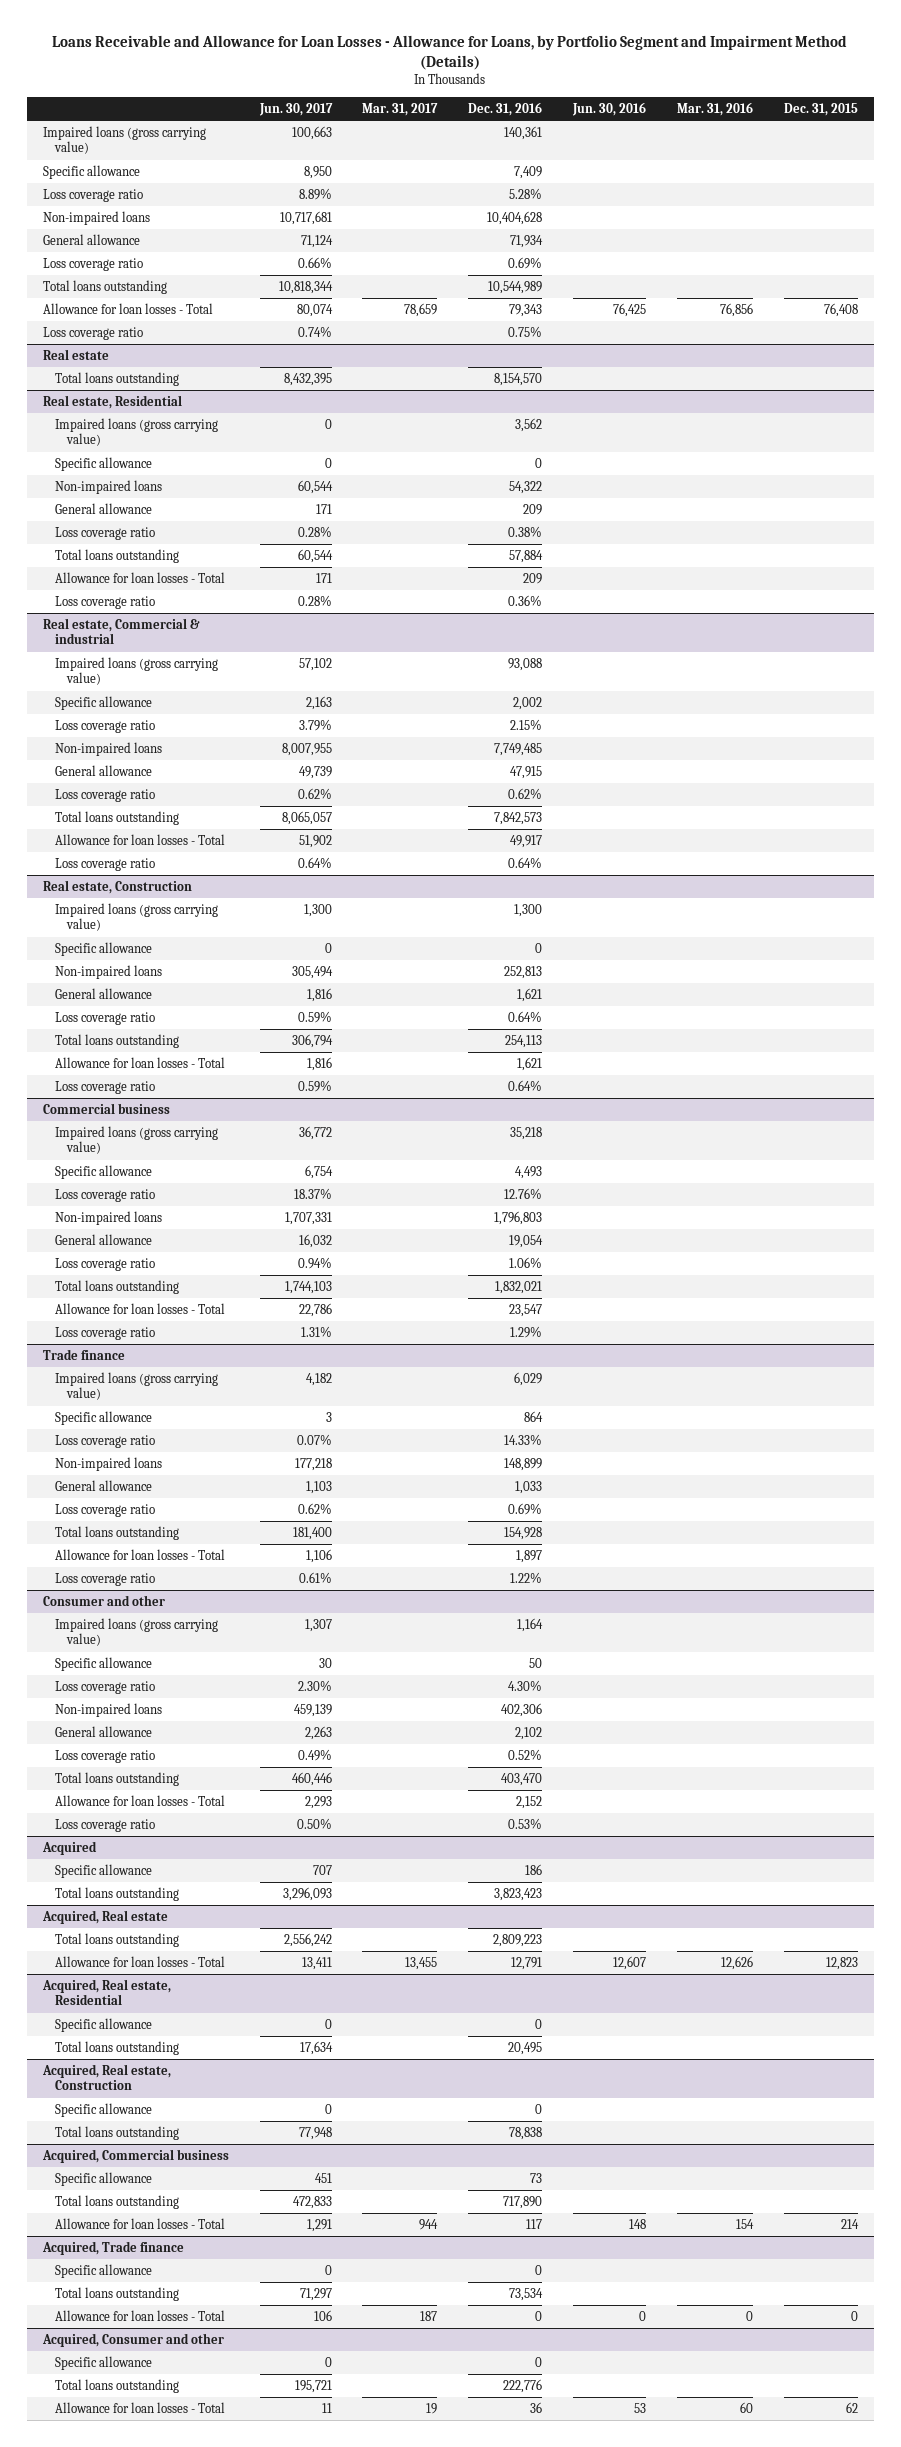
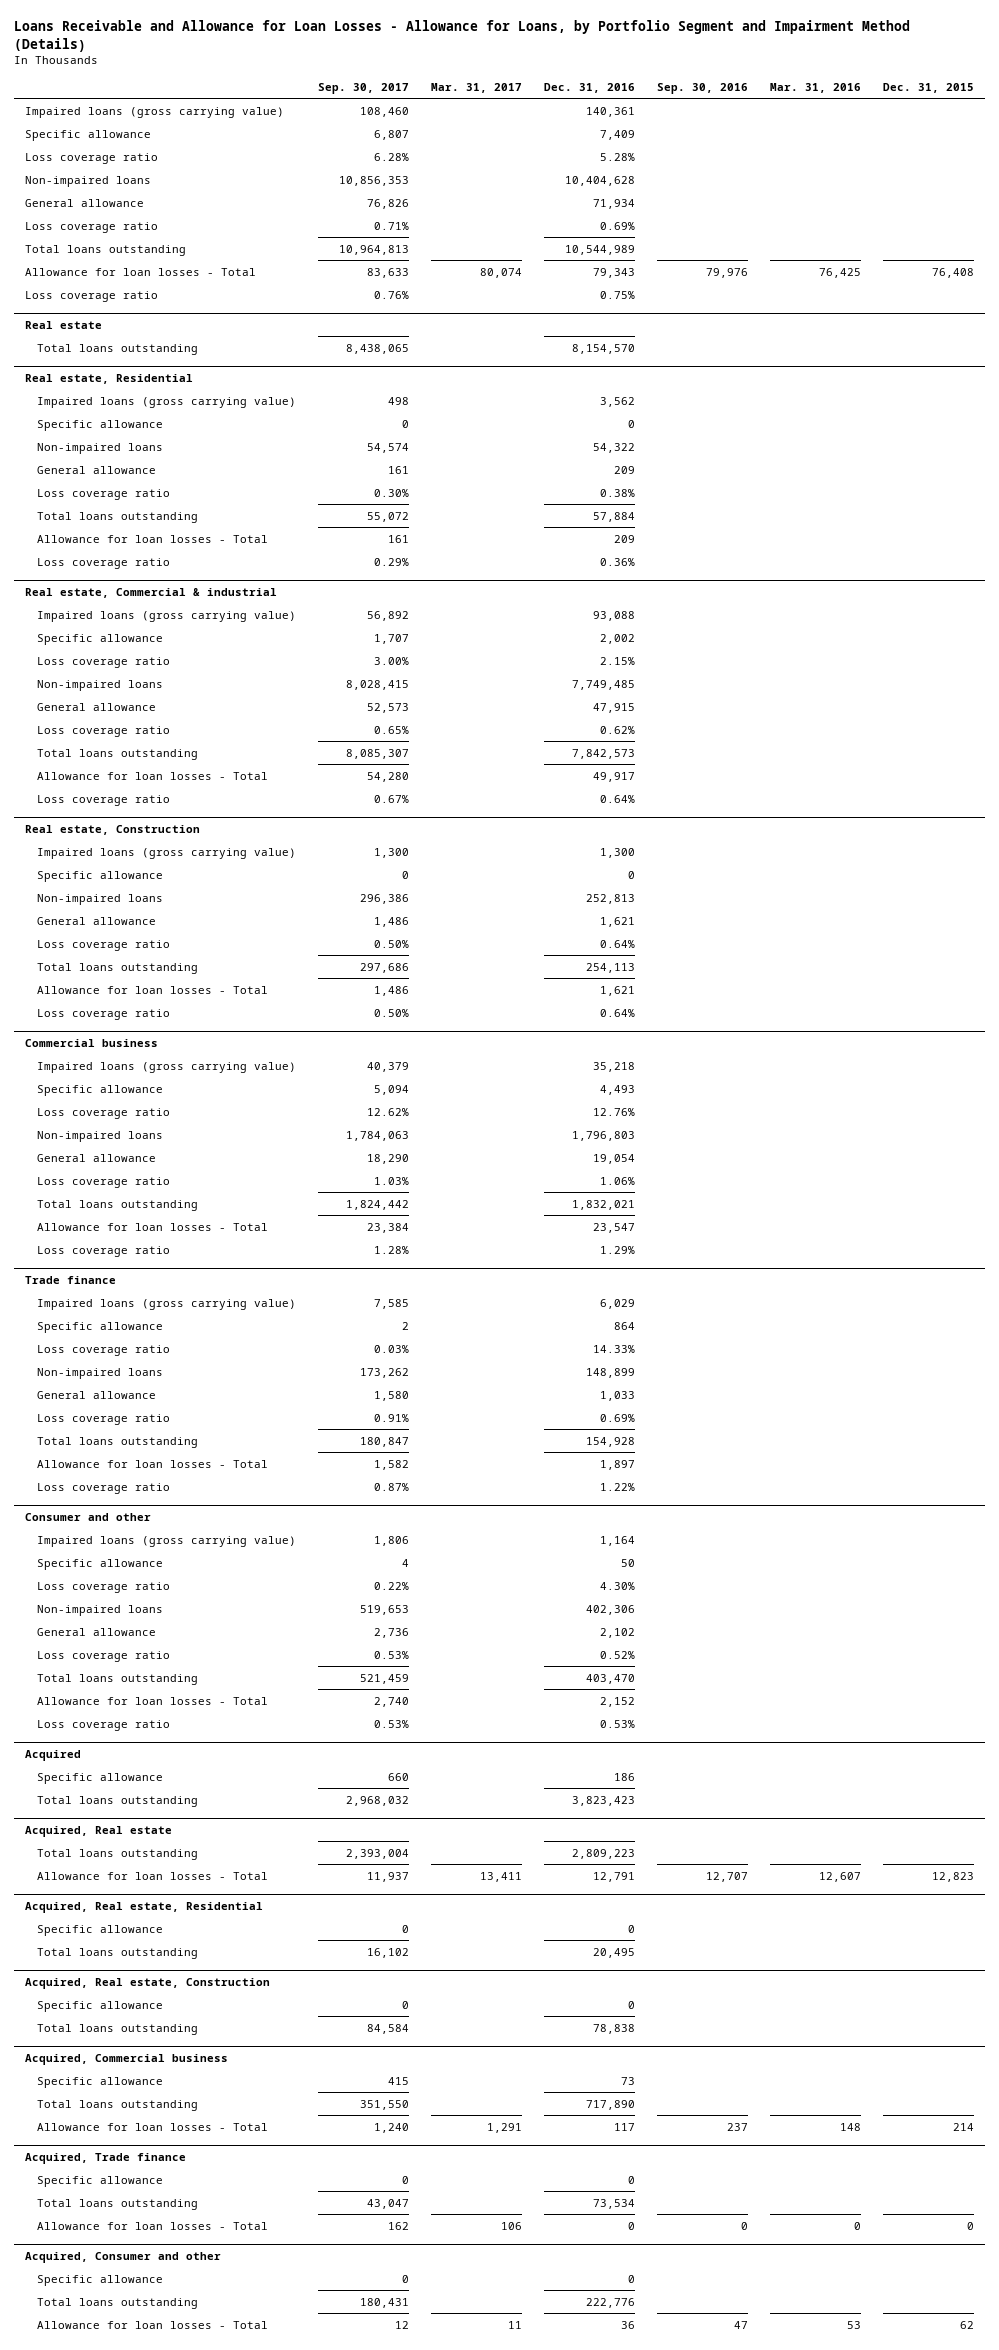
[258,103,333,117] Jun. 30, 2017 -> none
[572,102,647,117] Jun. 30, 2016 -> none
none -> [318,82,410,94] Sep. 30, 2017
none -> [657,82,749,94] Sep. 30, 2016
[404,302,438,317] 78,659 -> [480,267,523,278] 80,074
[720,302,754,317] 76,856 -> [819,267,862,278] 76,425
[405,1956,438,1970] 13,455 -> [480,1871,523,1882] 13,411
[721,1955,754,1970] 12,626 -> [819,1871,862,1882] 12,607
[419,2218,439,2230] 944 -> [487,2122,523,2133] 1,291
[736,2218,755,2229] 154 -> [840,2122,862,2131] 148
[420,2310,438,2321] 187 -> [501,2221,523,2230] 106
[426,2402,438,2414] 19 -> [508,2320,523,2329] 11
[740,2401,754,2413] 60 -> [847,2320,862,2329] 53

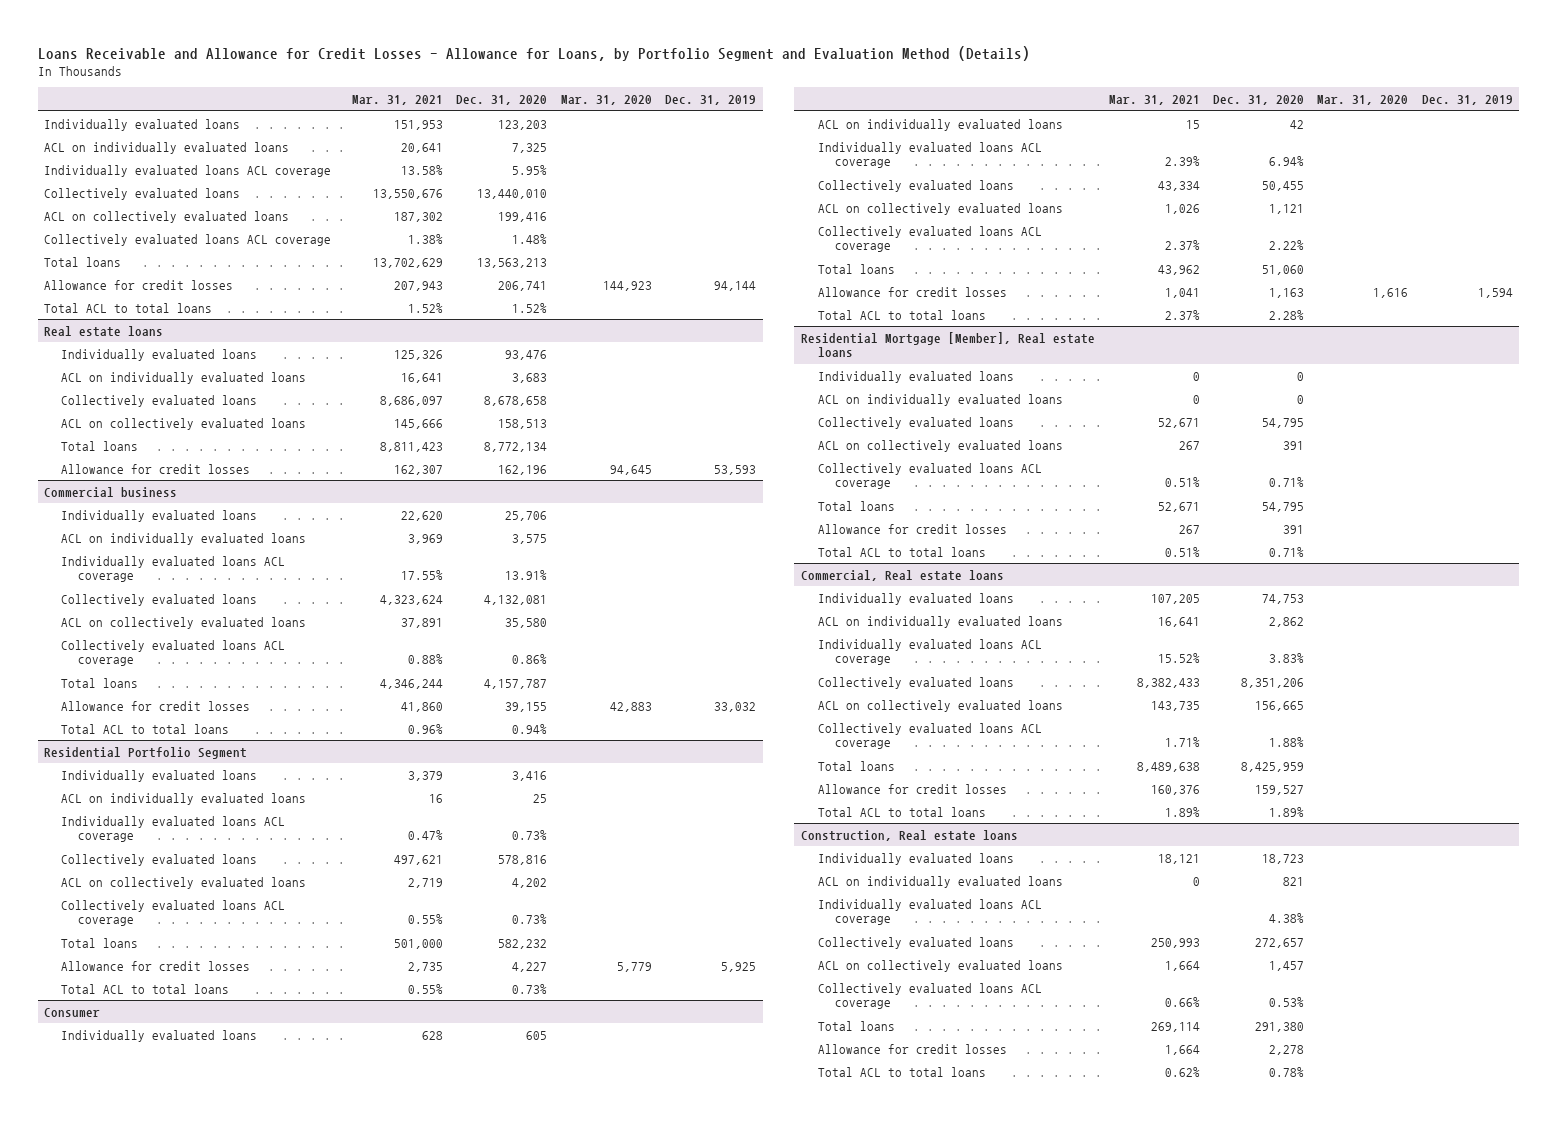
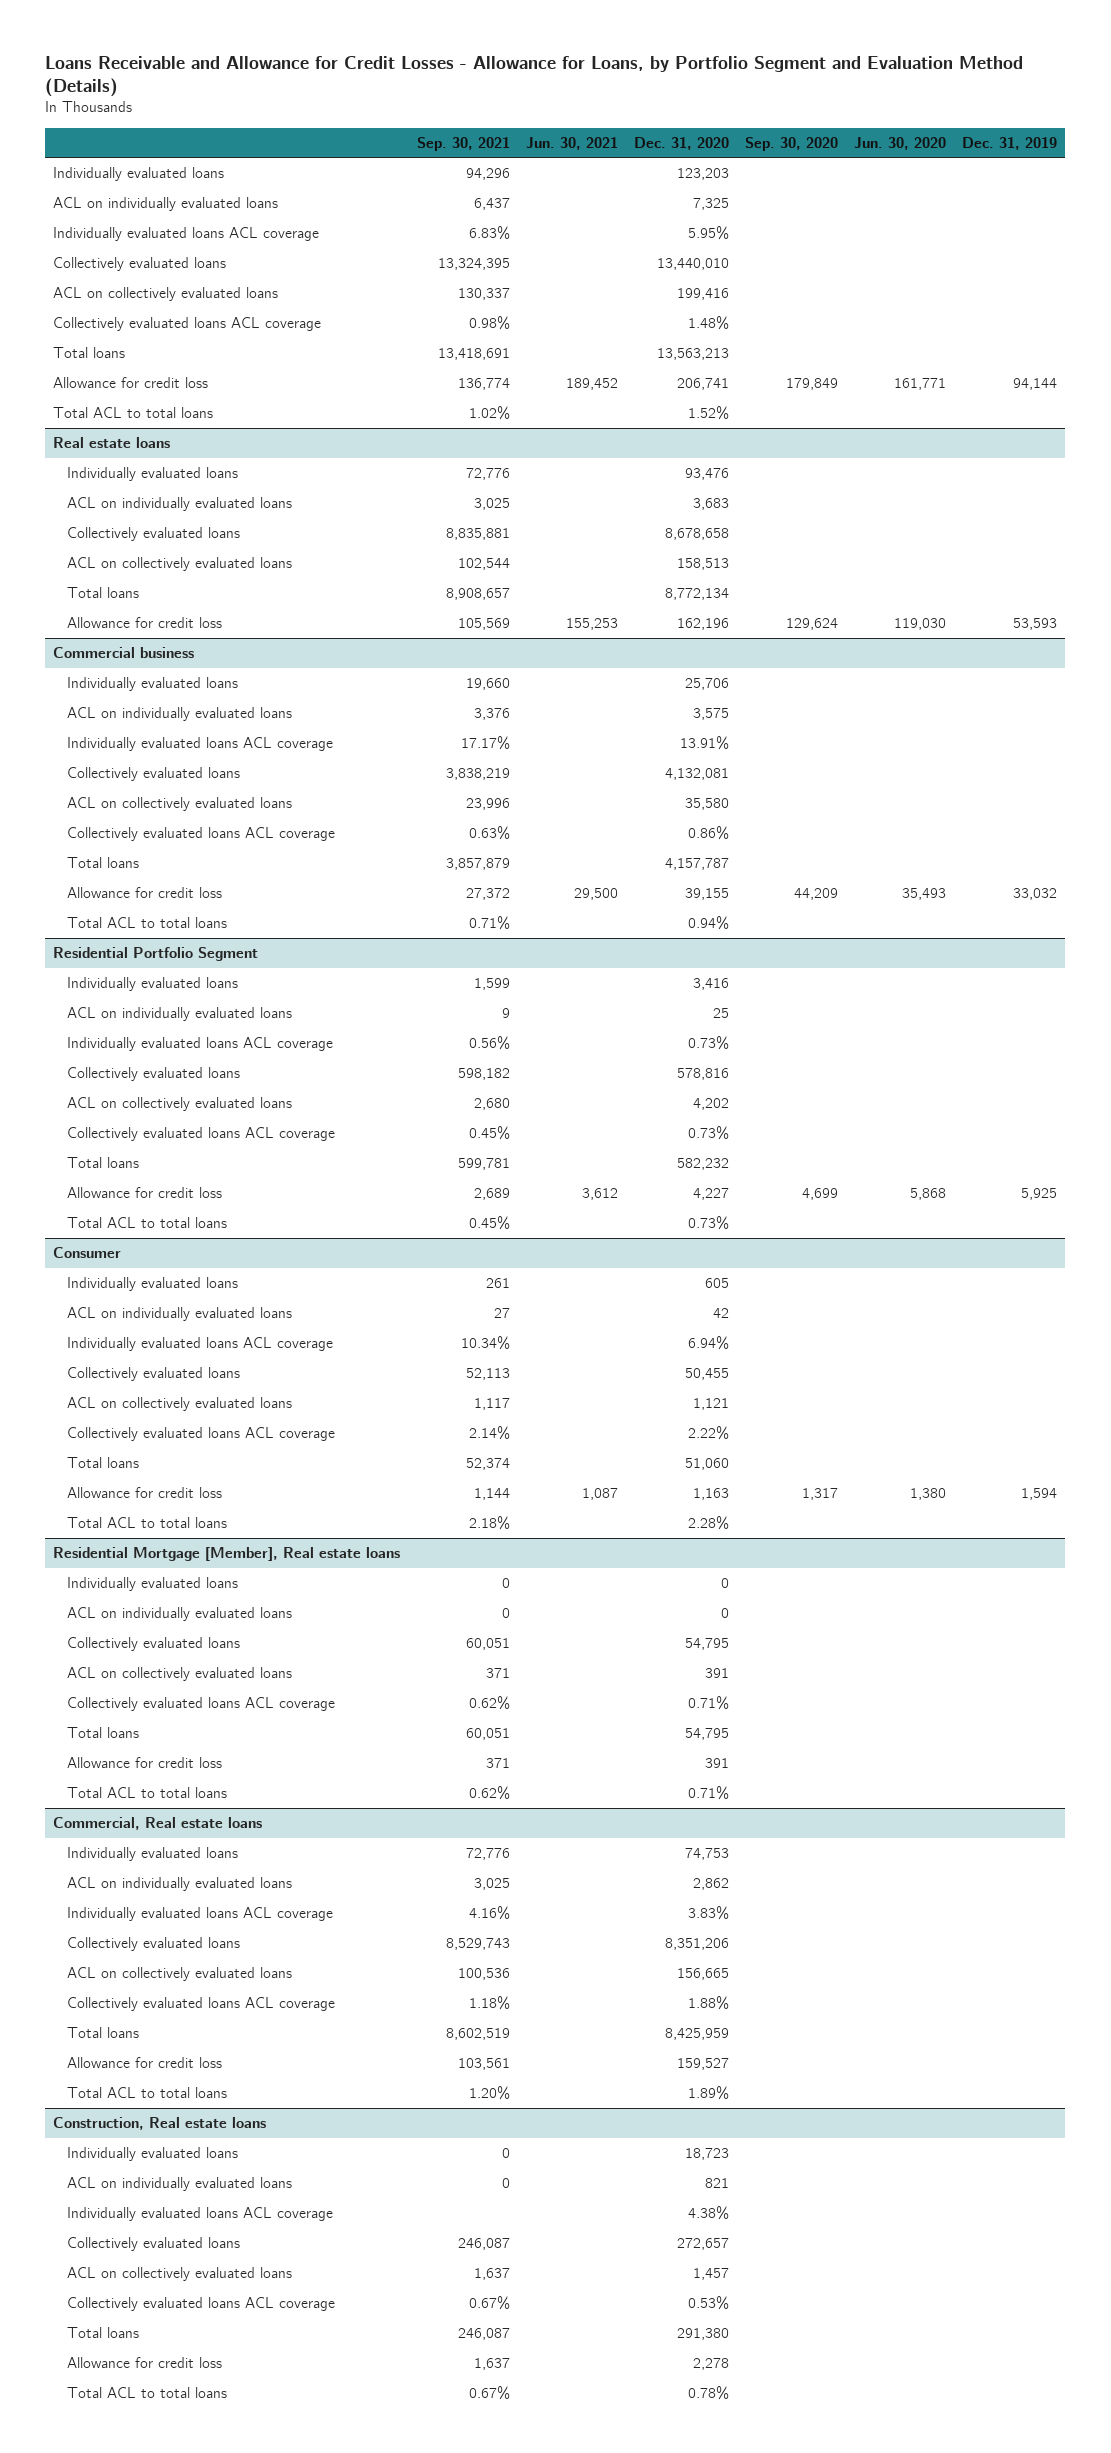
[351,95,443,106] Mar. 31, 2021 -> none
[560,95,652,106] Mar. 31, 2020 -> none
none -> [416,136,510,151] Sep. 30, 2021
none -> [525,136,618,150] Jun. 30, 2021
none -> [745,136,839,151] Sep. 30, 2020
none -> [854,136,947,150] Jun. 30, 2020
[44,279,234,290] Allowance for credit losses -> [53,377,209,389] Allowance for credit loss
[61,463,251,474] Allowance for credit losses -> [67,617,223,629] Allowance for credit loss
[61,700,251,711] Allowance for credit losses -> [67,887,223,899] Allowance for credit loss
[61,960,251,971] Allowance for credit losses -> [67,1187,223,1199] Allowance for credit loss
[817,286,1007,297] Allowance for credit losses -> [67,1487,223,1499] Allowance for credit loss
[817,523,1007,534] Allowance for credit losses -> [67,1757,223,1769] Allowance for credit loss
[817,783,1007,794] Allowance for credit losses -> [67,2057,223,2069] Allowance for credit loss
[817,1043,1007,1054] Allowance for credit losses -> [67,2357,223,2369] Allowance for credit loss

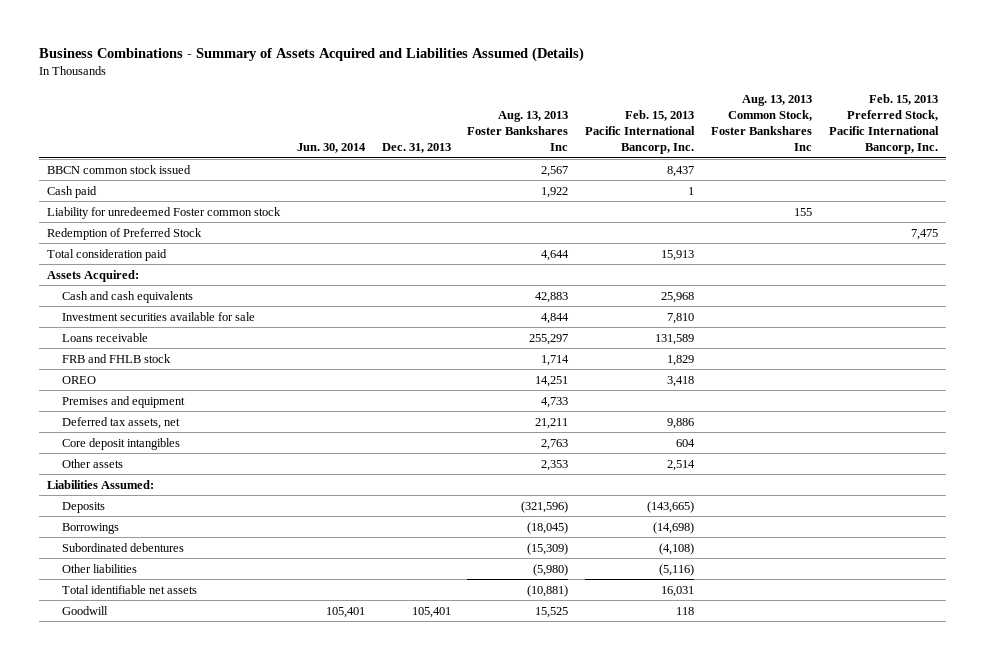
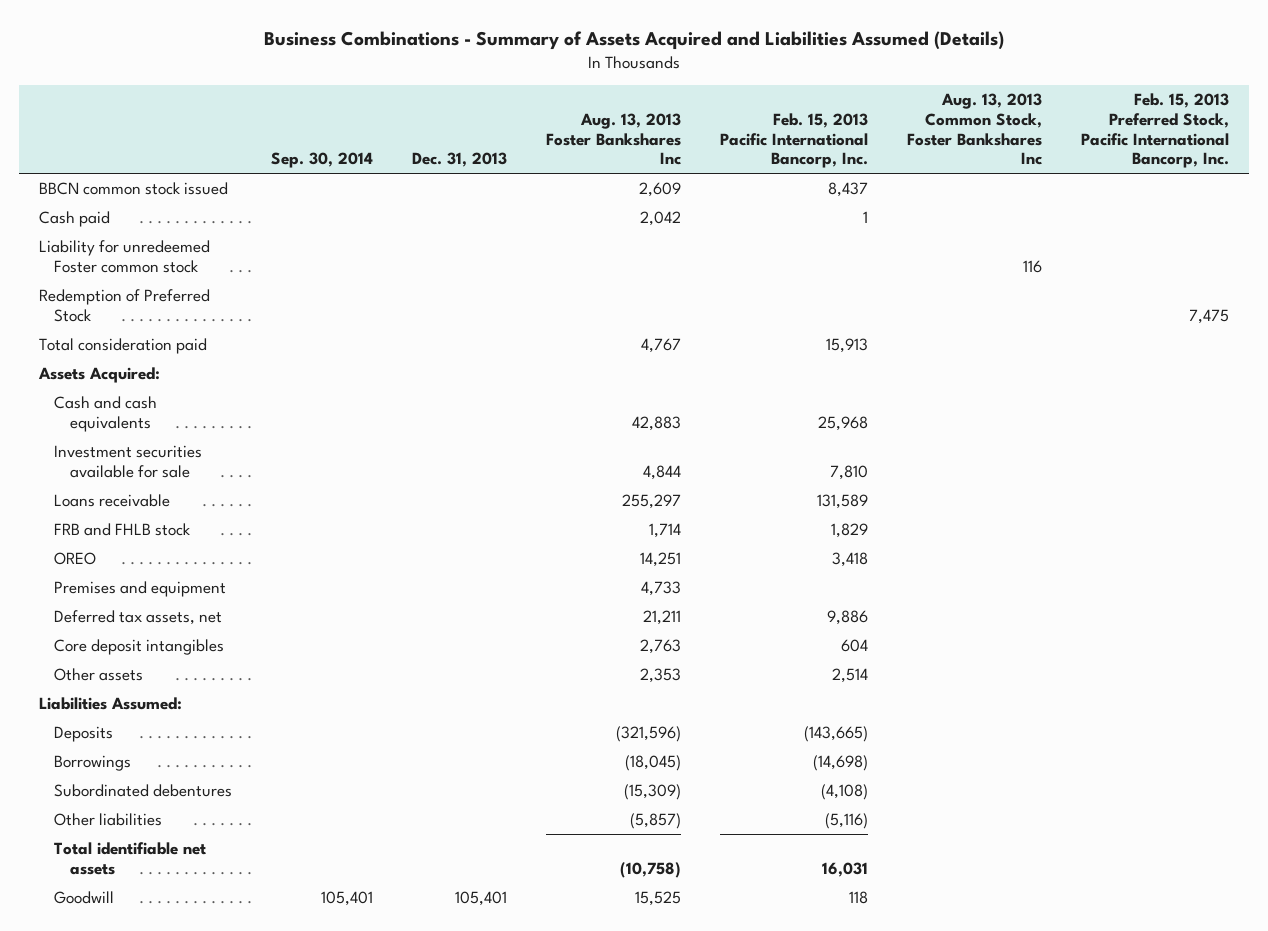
[296,143,366,154] Jun. 30, 2014 -> none
none -> [271,152,374,169] Sep. 30, 2014
[541,165,569,177] 2,567 -> [639,182,682,198] 2,609
[541,186,569,198] 1,922 -> [640,211,682,227] 2,042
[793,207,812,216] 155 -> [1023,259,1043,273] 116
[541,249,570,261] 4,644 -> [641,338,682,354] 4,767
[533,563,569,576] (5,980) -> [630,813,682,830] (5,857)
[527,584,569,597] (10,881) -> [620,861,682,878] (10,758)

